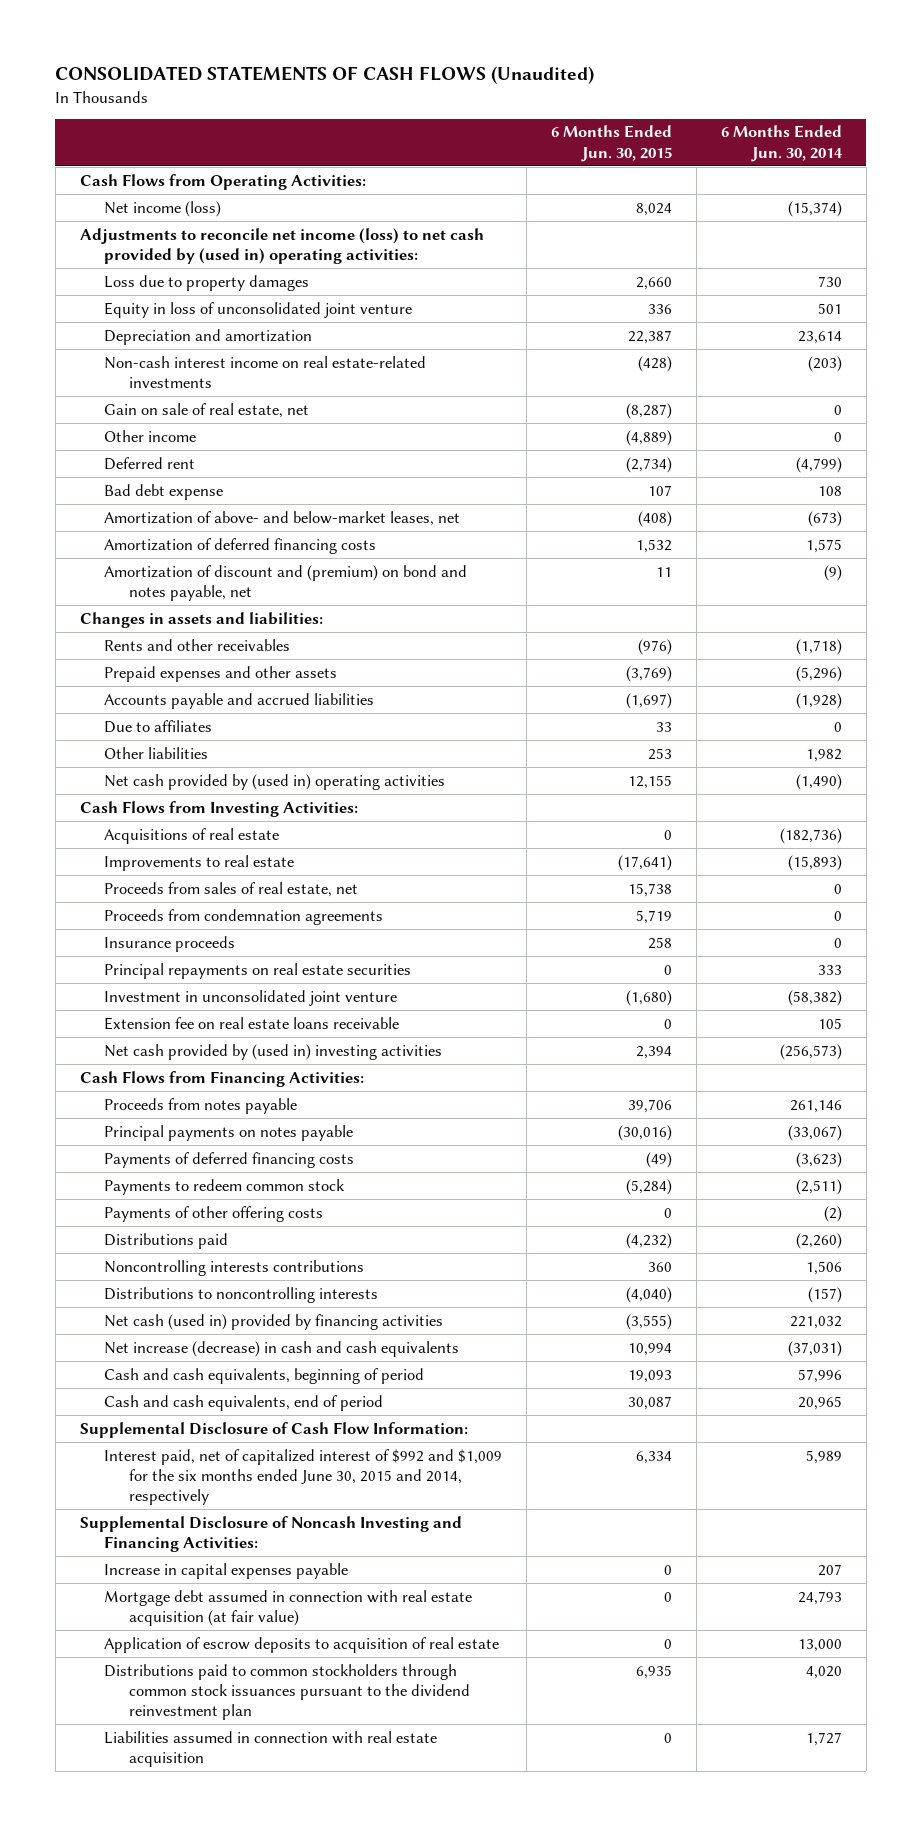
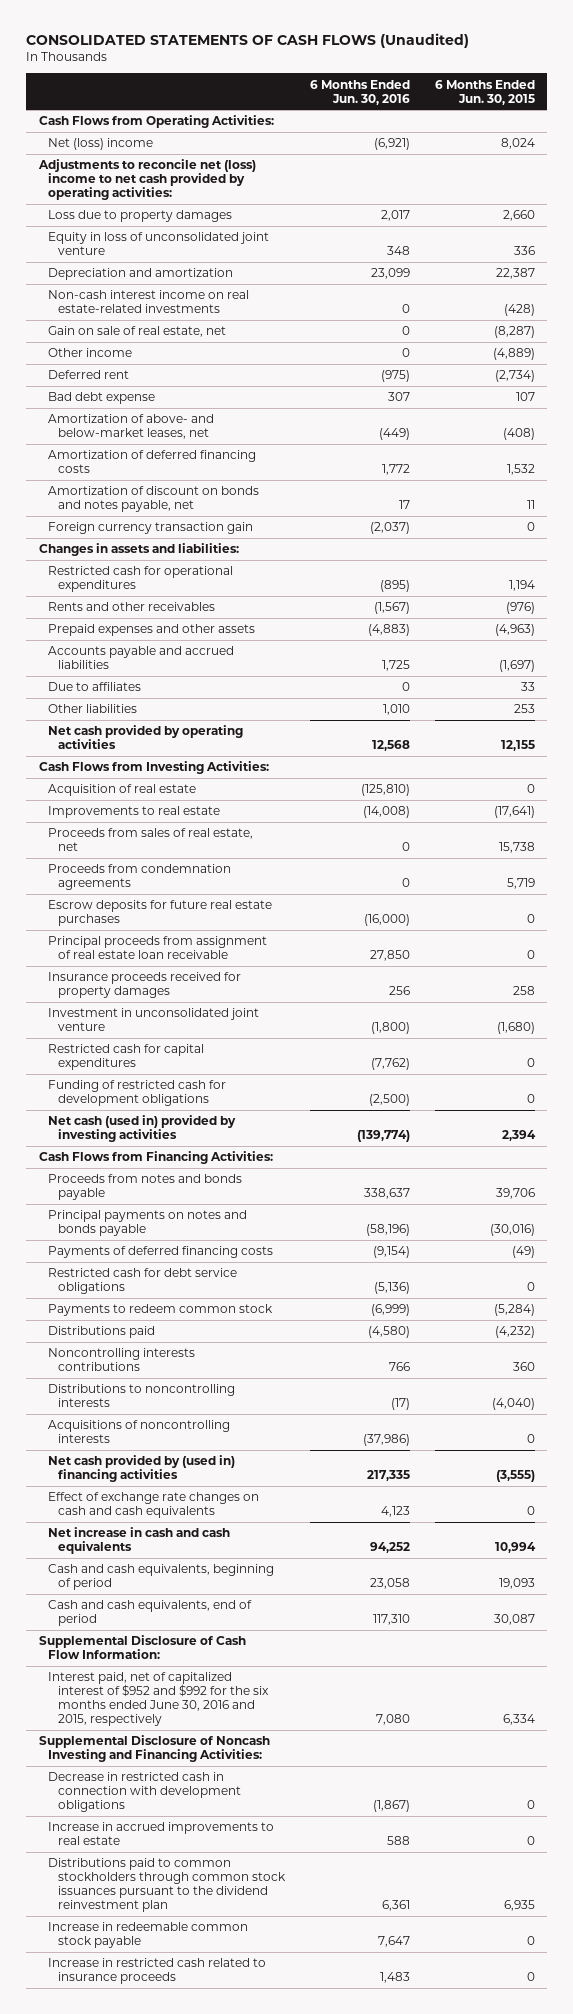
[720,125,843,162] 6 Months Ended Jun. 30, 2014 -> none
none -> [309,79,410,105] 6 Months Ended Jun. 30, 2016
[104,200,222,217] Net income (loss) -> [48,138,154,151] Net (loss) income
[79,227,484,264] Adjustments to reconcile net income (loss) to net cash provided by (used in) operating activities: -> [37,159,256,201] Adjustments to reconcile net (loss) income to net cash provided by operating activities:
[104,564,468,601] Amortization of discount and (premium) on bond and notes payable, net -> [48,486,260,513] Amortization of discount on bonds and notes payable, net
none -> [48,522,254,535] Foreign currency transaction gain
none -> [48,566,234,593] Restricted cash for operational expenditures
[626,665,673,682] (3,769) -> [494,624,535,637] (4,963)
[104,773,446,790] Net cash provided by (used in) operating activities -> [48,725,244,750] Net cash provided by operating activities
[104,827,280,844] Acquisitions of real estate -> [48,784,197,797] Acquisition of real estate
[104,962,412,979] Principal repayments on real estate securities -> none
none -> [48,900,273,927] Escrow deposits for future real estate purchases
none -> [48,936,268,960] Principal proceeds from assignment of real estate loan receivable
[104,935,236,952] Insurance proceeds -> [48,972,242,999] Insurance proceeds received for property damages
[104,1016,400,1030] Extension fee on real estate loans receivable -> none
none -> [48,1044,205,1071] Restricted cash for capital expenditures
none -> [48,1080,227,1107] Funding of restricted cash for development obligations
[104,1043,443,1060] Net cash provided by (used in) investing activities -> [48,1115,237,1143] Net cash (used in) provided by investing activities
[104,1097,298,1114] Proceeds from notes payable -> [48,1174,243,1201] Proceeds from notes and bonds payable
[104,1124,354,1141] Principal payments on notes payable -> [48,1210,248,1237] Principal payments on notes and bonds payable
none -> [48,1268,238,1295] Restricted cash for debt service obligations
[104,1205,324,1222] Payments of other offering costs -> none
none -> [48,1420,231,1444] Acquisitions of noncontrolling interests
[104,1313,444,1330] Net cash (used in) provided by financing activities -> [48,1455,236,1483] Net cash provided by (used in) financing activities
none -> [48,1492,260,1519] Effect of exchange rate changes on cash and cash equivalents
[104,1340,460,1357] Net increase (decrease) in cash and cash equivalents -> [48,1527,231,1555] Net increase in cash and cash equivalents
[104,1448,503,1506] Interest paid, net of capitalized interest of $992 and $1,009 for the six months ended June 30, 2015 and 2014, respectively -> [48,1672,269,1727] Interest paid, net of capitalized interest of $952 and $992 for the six months ended June 30, 2016 and 2015, respectively
[104,1589,473,1626] Mortgage debt assumed in connection with real estate acquisition (at fair value) -> none
[104,1636,500,1653] Application of escrow deposits to acquisition of real estate -> none
[104,1562,349,1579] Increase in capital expenses payable -> [48,1772,241,1813] Decrease in restricted cash in connection with development obligations
none -> [48,1822,275,1846] Increase in accrued improvements to real estate
[104,1730,438,1767] Liabilities assumed in connection with real estate acquisition -> [48,1922,249,1949] Increase in redeemable common stock payable
none -> [48,1958,267,1985] Increase in restricted cash related to insurance proceeds

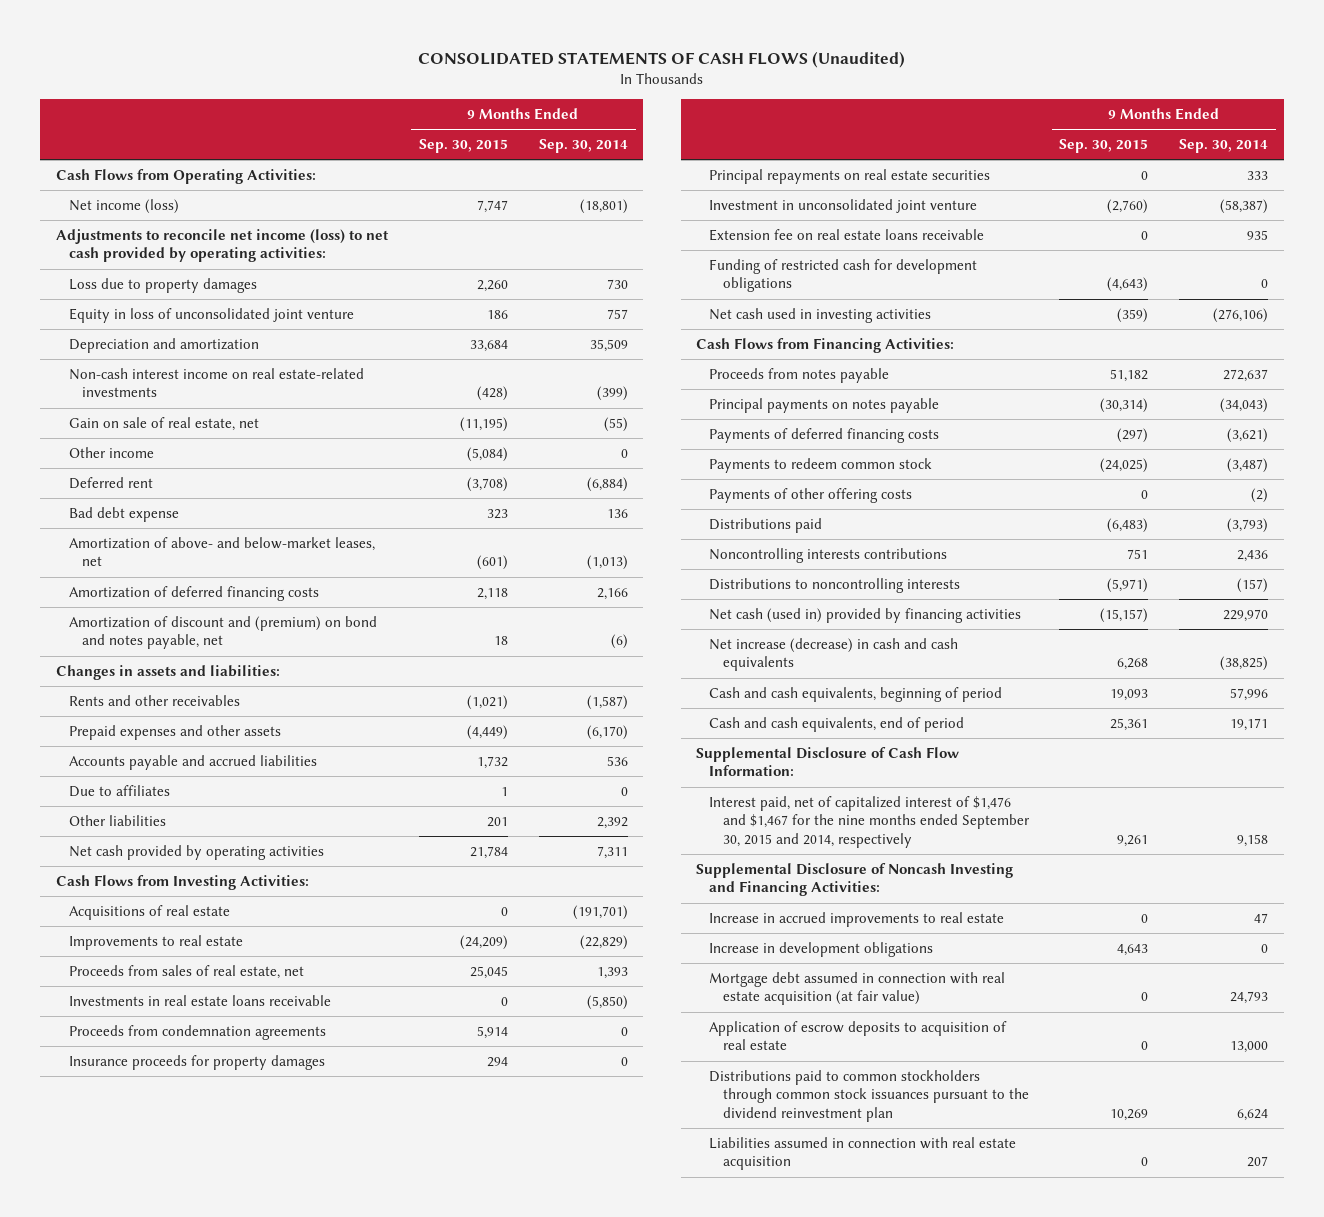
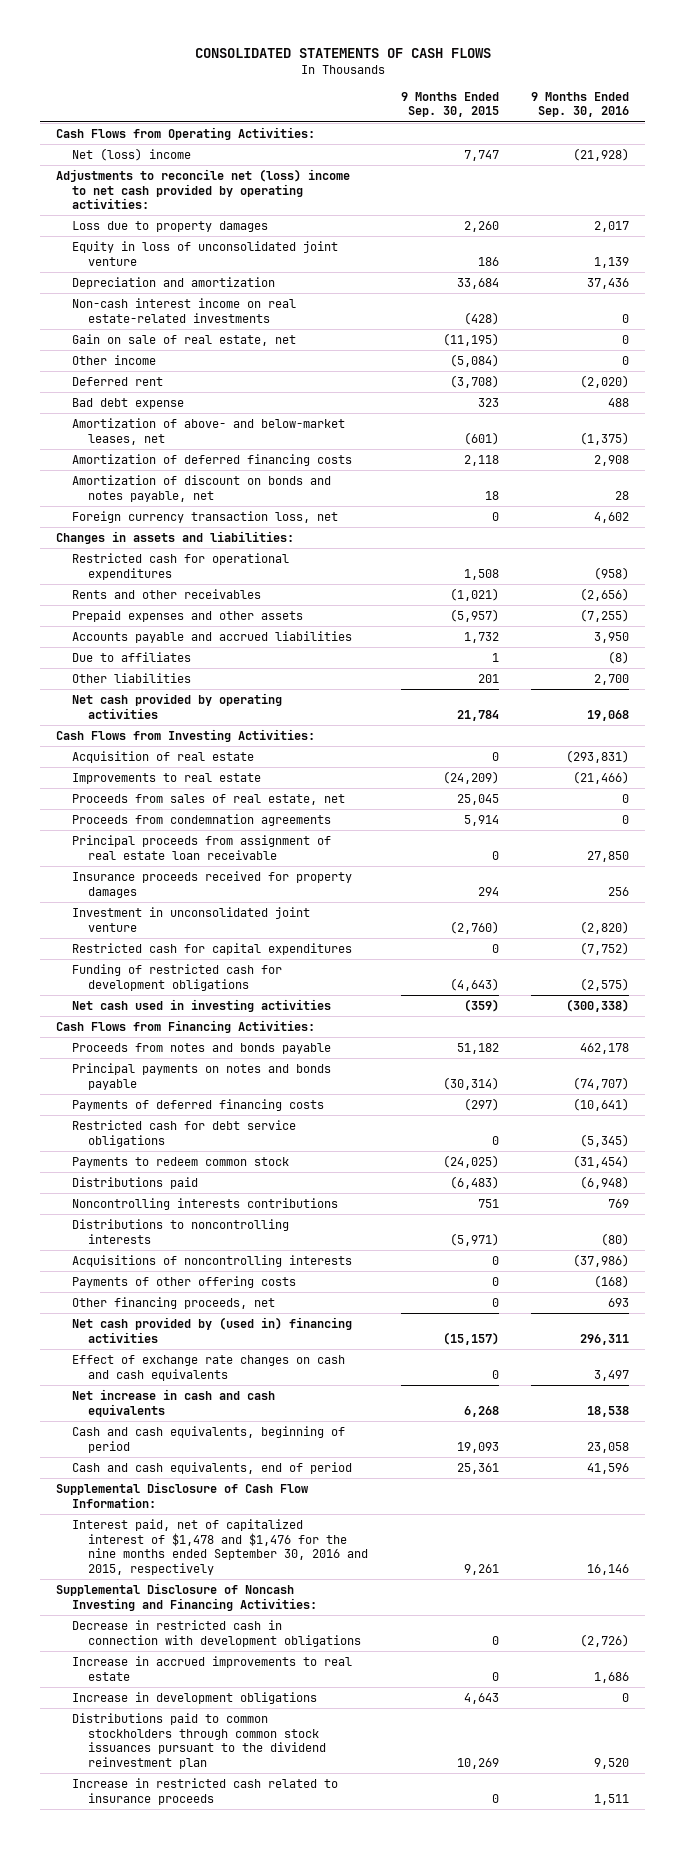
[418,50,906,68] CONSOLIDATED STATEMENTS OF CASH FLOWS (Unaudited) -> [194,48,491,59] CONSOLIDATED STATEMENTS OF CASH FLOWS
[538,139,628,154] Sep. 30, 2014 -> none
none -> [530,91,629,118] 9 Months Ended Sep. 30, 2016
[68,199,179,215] Net income (loss) -> [72,147,192,161] Net (loss) income
[55,229,389,263] Adjustments to reconcile net income (loss) to net cash provided by operating activities: -> [56,168,351,210] Adjustments to reconcile net (loss) income to net cash provided by operating activities:
[68,616,377,650] Amortization of discount and (premium) on bond and notes payable, net -> [72,474,332,502] Amortization of discount on bonds and notes payable, net
none -> [72,510,339,523] Foreign currency transaction loss, net
none -> [72,552,290,580] Restricted cash for operational expenditures
[466,725,508,741] (4,449) -> [449,608,499,622] (5,957)
[68,905,230,921] Acquisitions of real estate -> [72,750,255,763] Acquisition of real estate
[68,995,331,1007] Investments in real estate loans receivable -> none
[709,169,991,185] Principal repayments on real estate securities -> none
none -> [72,834,332,860] Principal proceeds from assignment of real estate loan receivable
[68,1055,325,1071] Insurance proceeds for property damages -> [72,870,353,898] Insurance proceeds received for property damages
[709,229,985,242] Extension fee on real estate loans receivable -> none
none -> [72,942,353,955] Restricted cash for capital expenditures
[709,368,890,384] Proceeds from notes payable -> [72,1042,332,1054] Proceeds from notes and bonds payable
[709,398,940,414] Principal payments on notes payable -> [72,1062,332,1090] Principal payments on notes and bonds payable
none -> [72,1119,297,1147] Restricted cash for debt service obligations
none -> [72,1254,353,1267] Acquisitions of noncontrolling interests
[709,488,913,504] Payments of other offering costs -> [72,1275,297,1288] Payments of other offering costs
none -> [72,1296,276,1309] Other financing proceeds, net
[709,608,1022,624] Net cash (used in) provided by financing activities -> [72,1316,353,1343] Net cash provided by (used in) financing activities
none -> [72,1354,346,1381] Effect of exchange rate changes on cash and cash equivalents
[709,638,959,672] Net increase (decrease) in cash and cash equivalents -> [72,1388,276,1417] Net increase in cash and cash equivalents
[709,796,1030,848] Interest paid, net of capitalized interest of $1,476 and $1,467 for the nine months ended September 30, 2015 and 2014, respectively -> [72,1518,369,1576] Interest paid, net of capitalized interest of $1,478 and $1,476 for the nine months ended September 30, 2016 and 2015, respectively
none -> [72,1619,362,1647] Decrease in restricted cash in connection with development obligations
[709,972,1006,1006] Mortgage debt assumed in connection with real estate acquisition (at fair value) -> none
[709,1021,1008,1051] Application of escrow deposits to acquisition of real estate -> none
[709,1137,1017,1171] Liabilities assumed in connection with real estate acquisition -> none
none -> [72,1777,339,1805] Increase in restricted cash related to insurance proceeds

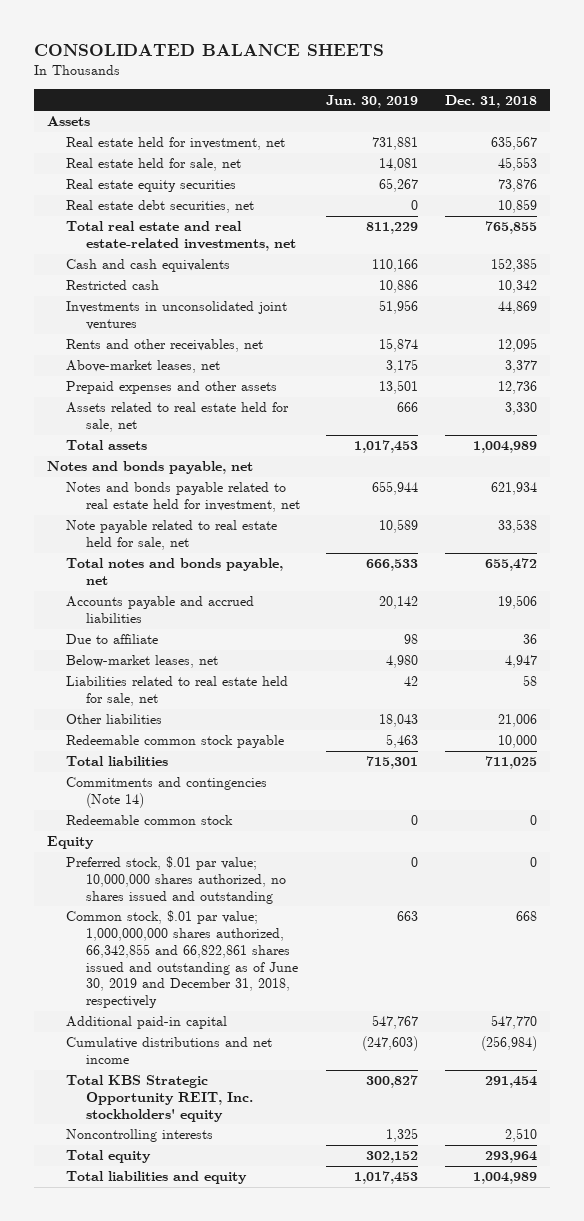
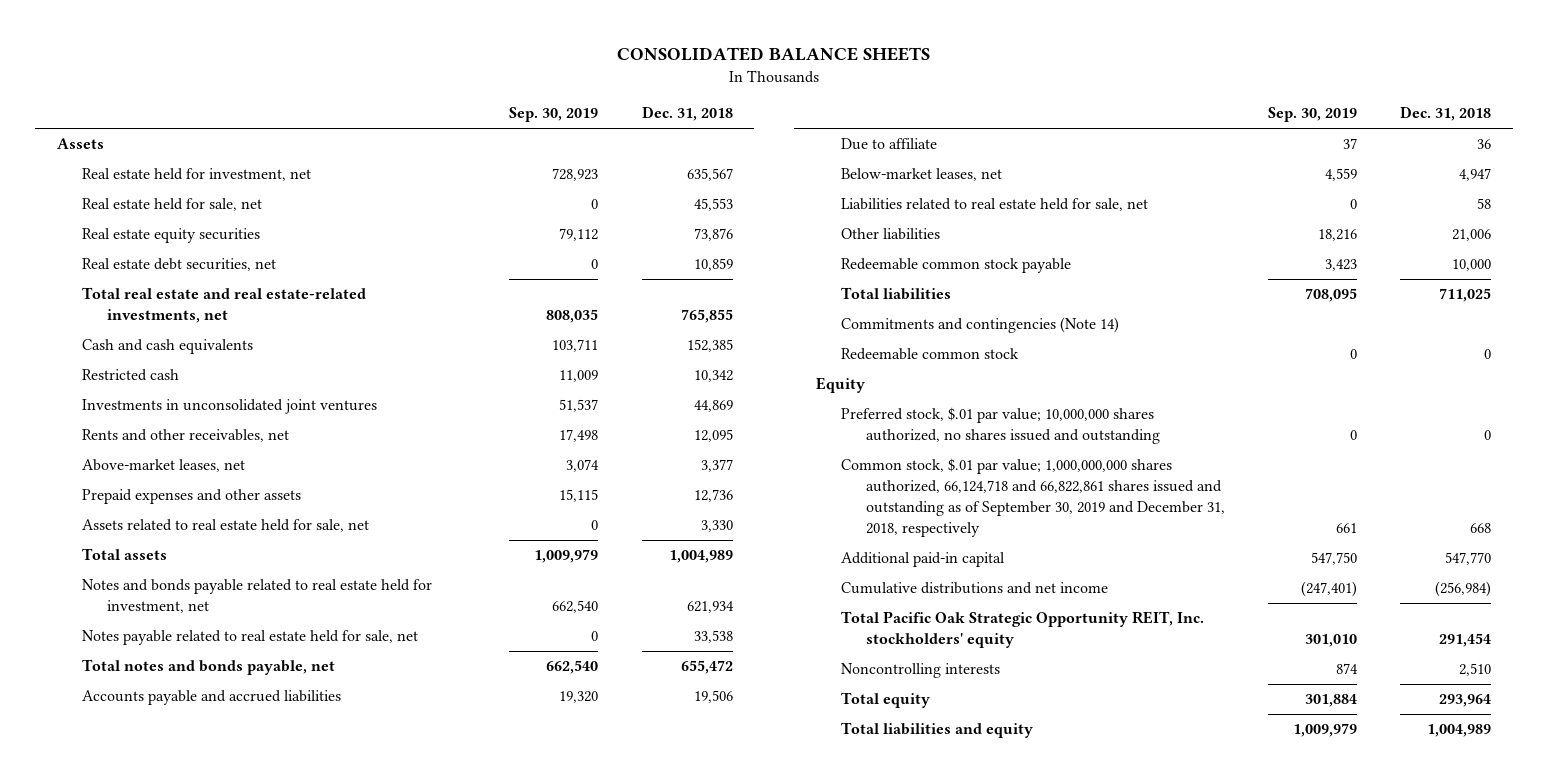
[326,94,419,108] Jun. 30, 2019 -> none
none -> [509,107,599,123] Sep. 30, 2019
[47,461,254,475] Notes and bonds payable, net -> none
[66,520,278,551] Note payable related to real estate held for sale, net -> [82,630,419,646] Notes payable related to real estate held for sale, net
[66,910,298,1009] Common stock, $.01 par value; 1,000,000,000 shares authorized, 66,342,855 and 66,822,861 shares issued and outstanding as of June 30, 2019 and December 31, 2018, respectively -> [840,458,1226,537] Common stock, $.01 par value; 1,000,000,000 shares authorized, 66,124,718 and 66,822,861 shares issued and outstanding as of September 30, 2019 and December 31, 2018, respectively
[66,1075,253,1122] Total KBS Strategic Opportunity REIT, Inc. stockholders' equity -> [840,611,1204,649] Total Pacific Oak Strategic Opportunity REIT, Inc. stockholders' equity

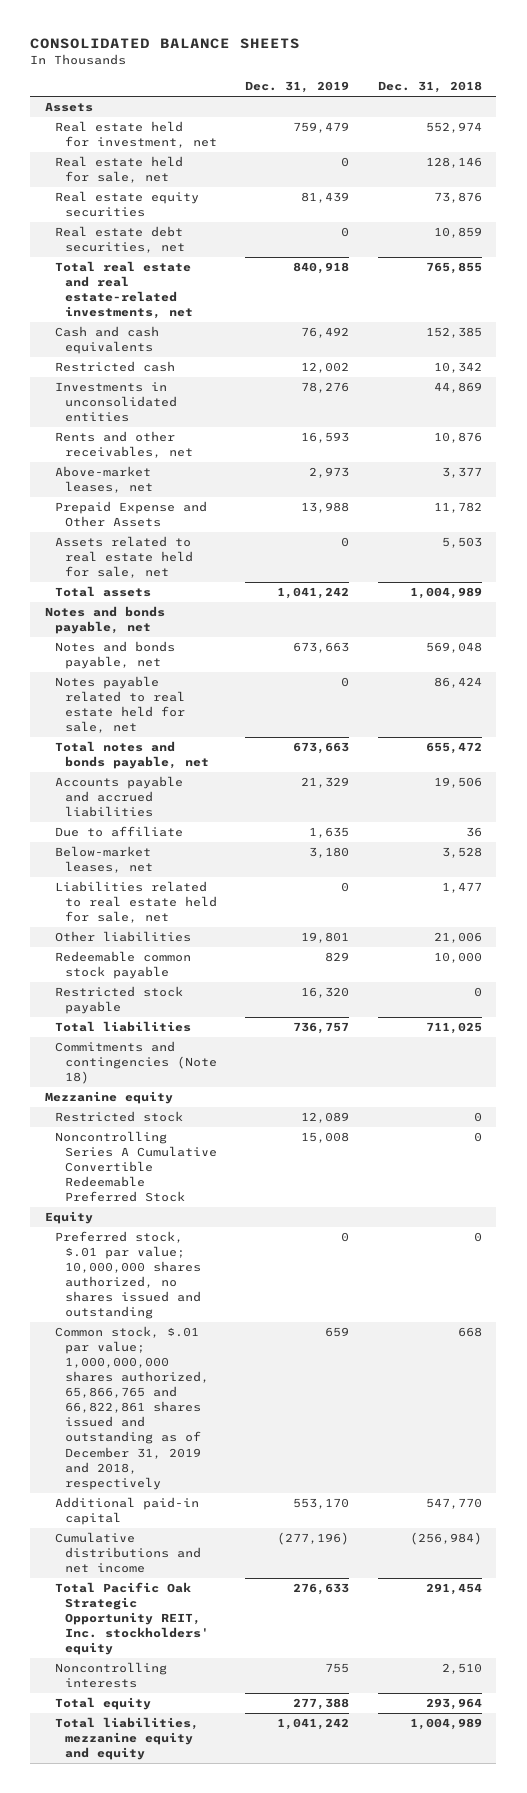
[509,107,599,123] Sep. 30, 2019 -> none
none -> [245,81,350,94] Dec. 31, 2019
[686,168,733,182] 635,567 -> [426,122,483,134] 552,974
[693,198,733,212] 45,553 -> [426,157,483,169] 128,146
[82,399,378,415] Investments in unconsolidated joint ventures -> [54,382,177,423] Investments in unconsolidated entities
[693,429,733,443] 12,095 -> [434,432,483,444] 10,876
[82,489,302,505] Prepaid expenses and other assets -> [54,501,207,528] Prepaid Expense and Other Assets
[693,489,733,503] 12,736 -> [434,502,483,514] 11,782
[700,520,733,533] 3,330 -> [442,537,483,549] 5,503
[82,579,433,614] Notes and bonds payable related to real estate held for investment, net -> none
none -> [44,606,165,635] Notes and bonds payable, net
none -> [54,641,175,670] Notes and bonds payable, net
[693,630,733,644] 33,538 -> [434,677,483,689] 86,424
[1459,168,1492,182] 4,947 -> [442,847,483,859] 3,528
[1477,198,1492,210] 58 -> [442,882,483,894] 1,477
none -> [54,986,183,1015] Restricted stock payable
[840,317,1119,334] Commitments and contingencies (Note 14) -> [54,1041,217,1085] Commitments and contingencies (Note 18)
none -> [44,1091,173,1105] Mezzanine equity
none -> [54,1111,183,1123] Restricted stock
[840,348,1019,361] Redeemable common stock -> [54,1131,217,1203] Noncontrolling Series A Cumulative Convertible Redeemable Preferred Stock
[840,458,1226,537] Common stock, $.01 par value; 1,000,000,000 shares authorized, 66,124,718 and 66,822,861 shares issued and outstanding as of September 30, 2019 and December 31, 2018, respectively -> [54,1326,209,1490] Common stock, $.01 par value; 1,000,000,000 shares authorized, 65,866,765 and 66,822,861 shares issued and outstanding as of December 31, 2019 and 2018, respectively
[840,722,1033,739] Total liabilities and equity -> [54,1717,199,1761] Total liabilities, mezzanine equity and equity

